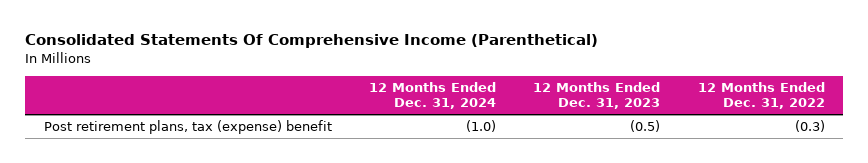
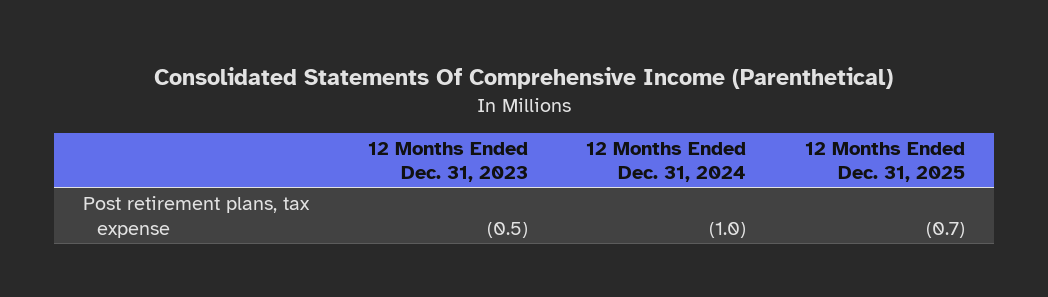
[697,82,825,110] 12 Months Ended Dec. 31, 2022 -> none
none -> [804,141,965,183] 12 Months Ended Dec. 31, 2025
[43,120,332,135] Post retirement plans, tax (expense) benefit -> [83,195,311,238] Post retirement plans, tax expense

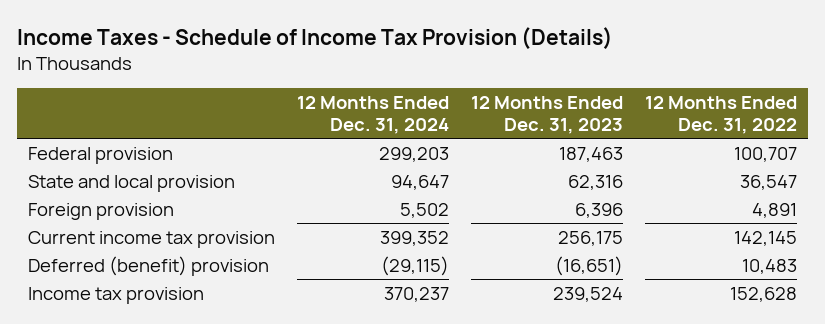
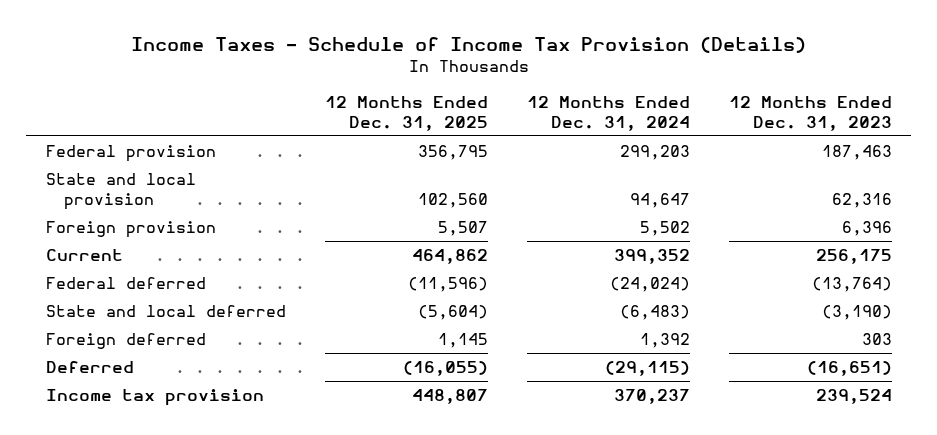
[645,95,798,135] 12 Months Ended Dec. 31, 2022 -> none
none -> [324,95,488,131] 12 Months Ended Dec. 31, 2025
[28,230,276,248] Current income tax provision -> [45,249,123,262] Current
none -> [45,277,206,290] Federal deferred
none -> [45,305,286,318] State and local deferred
none -> [45,333,206,350] Foreign deferred
[28,255,270,276] Deferred (benefit) provision -> [45,361,134,374] Deferred

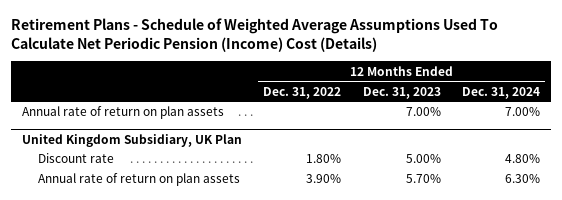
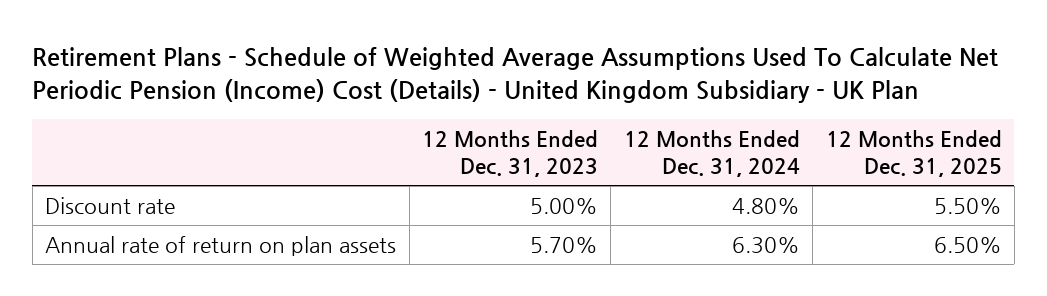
[11,18,499,53] Retirement Plans - Schedule of Weighted Average Assumptions Used To Calculate Net Periodic Pension (Income) Cost (Details) -> [32,47,999,103] Retirement Plans - Schedule of Weighted Average Assumptions Used To Calculate Net Periodic Pension (Income) Cost (Details) - United Kingdom Subsidiary - UK Plan
[263,86,342,99] Dec. 31, 2022 -> none
none -> [825,129,1002,178] 12 Months Ended Dec. 31, 2025
[21,106,224,120] Annual rate of return on plan assets -> none
[21,133,242,147] United Kingdom Subsidiary, UK Plan -> none

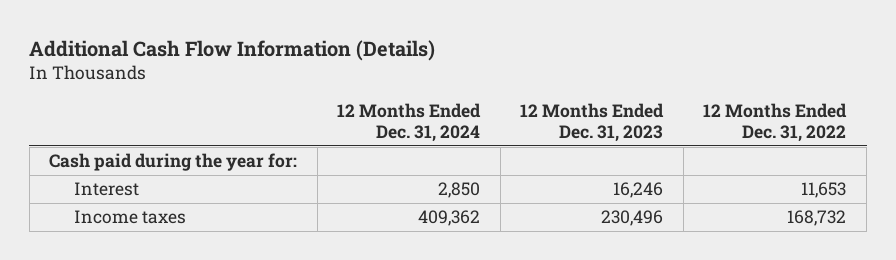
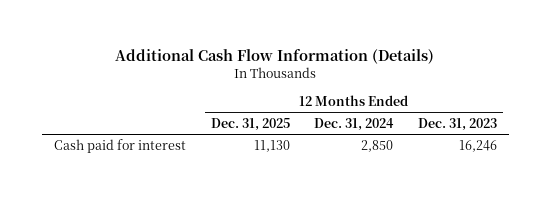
[703,102,848,143] 12 Months Ended Dec. 31, 2022 -> none
none -> [210,118,290,132] Dec. 31, 2025
[49,153,298,172] Cash paid during the year for: -> none
[73,210,186,225] Income taxes -> none
[73,182,139,197] Interest -> [54,139,187,154] Cash paid for interest

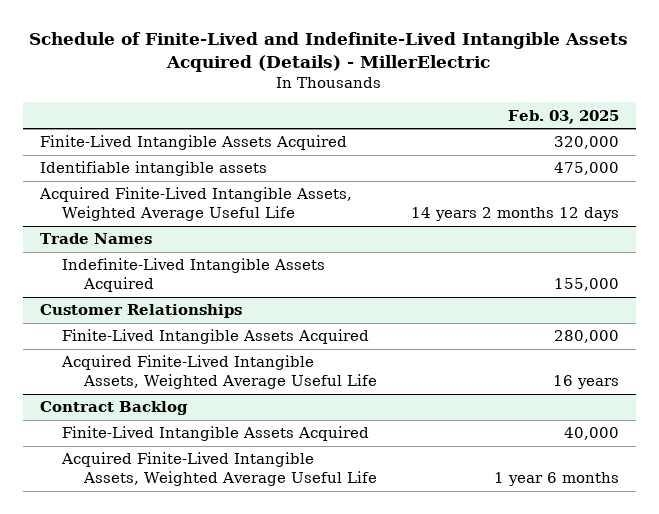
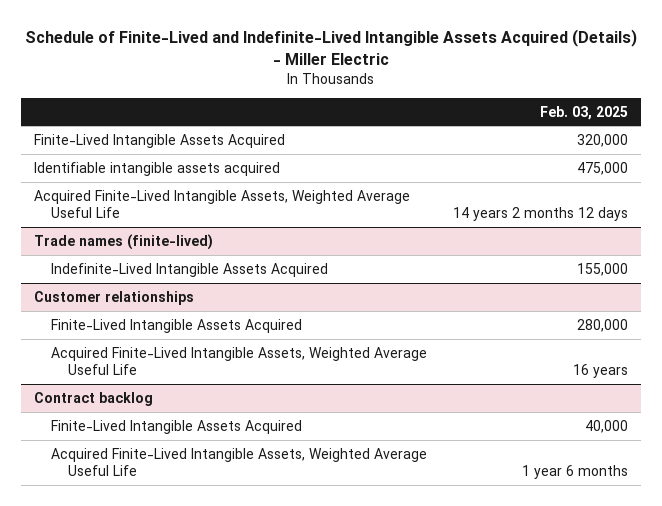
[29,32,629,73] Schedule of Finite-Lived and Indefinite-Lived Intangible Assets Acquired (Details) - MillerElectric -> [25,29,638,65] Schedule of Finite-Lived and Indefinite-Lived Intangible Assets Acquired (Details) - Miller Electric
[39,161,267,177] Identifiable intangible assets -> [34,161,281,176] Identifiable intangible assets acquired
[39,233,152,245] Trade Names -> [34,233,214,250] Trade names (finite-lived)
[39,304,242,319] Customer Relationships -> [34,290,195,305] Customer relationships
[39,401,188,416] Contract Backlog -> [34,391,154,406] Contract backlog

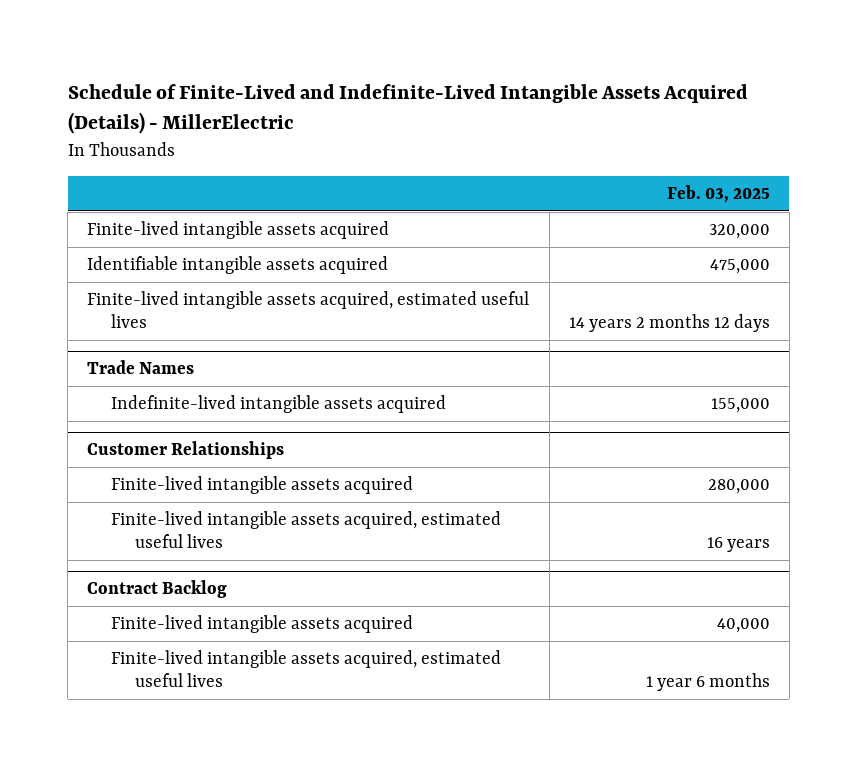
[25,29,638,65] Schedule of Finite-Lived and Indefinite-Lived Intangible Assets Acquired (Details) - Miller Electric -> [67,83,748,135] Schedule of Finite-Lived and Indefinite-Lived Intangible Assets Acquired (Details) - MillerElectric
[34,133,286,148] Finite-Lived Intangible Assets Acquired -> [87,221,390,240] Finite-lived intangible assets acquired
[34,189,411,219] Acquired Finite-Lived Intangible Assets, Weighted Average Useful Life -> [87,291,530,328] Finite-lived intangible assets acquired, estimated useful lives
[34,233,214,250] Trade names (finite-lived) -> [87,360,195,375] Trade Names
[51,262,329,277] Indefinite-Lived Intangible Assets Acquired -> [111,395,447,414] Indefinite-lived intangible assets acquired
[34,290,195,305] Customer relationships -> [87,441,285,460] Customer Relationships
[51,318,303,333] Finite-Lived Intangible Assets Acquired -> [111,476,414,495] Finite-lived intangible assets acquired
[51,346,428,376] Acquired Finite-Lived Intangible Assets, Weighted Average Useful Life -> [111,511,502,548] Finite-lived intangible assets acquired, estimated useful lives
[34,391,154,406] Contract backlog -> [87,580,228,599] Contract Backlog
[51,419,303,434] Finite-Lived Intangible Assets Acquired -> [111,615,414,634] Finite-lived intangible assets acquired
[51,447,428,477] Acquired Finite-Lived Intangible Assets, Weighted Average Useful Life -> [111,650,502,687] Finite-lived intangible assets acquired, estimated useful lives

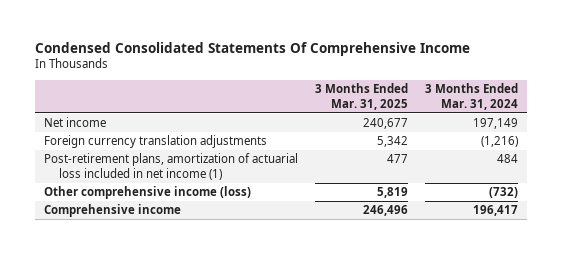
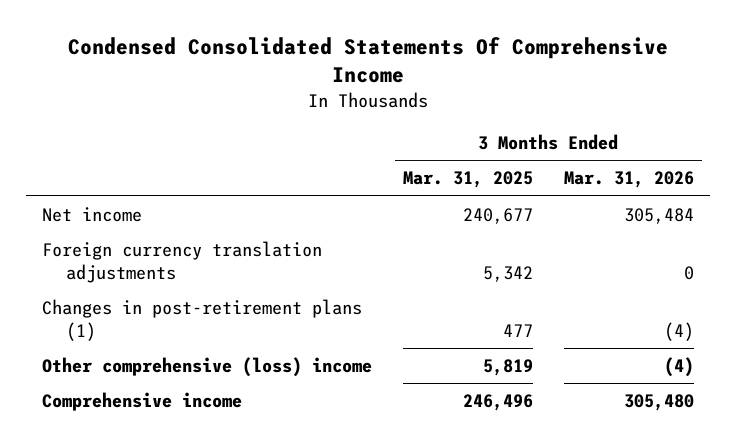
[425,83,519,110] 3 Months Ended Mar. 31, 2024 -> none
none -> [563,171,694,189] Mar. 31, 2026
[43,153,298,180] Post-retirement plans, amortization of actuarial loss included in net income (1) -> [41,299,362,342] Changes in post-retirement plans (1)
[43,186,251,200] Other comprehensive income (loss) -> [41,357,372,378] Other comprehensive (loss) income

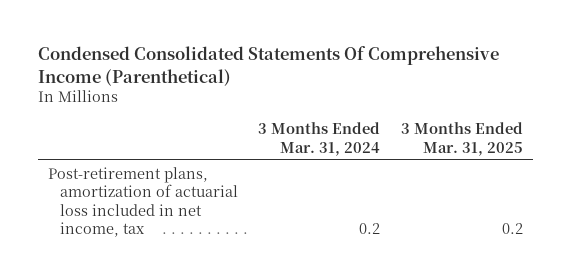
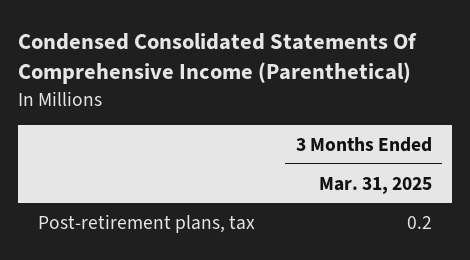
[258,122,381,156] 3 Months Ended Mar. 31, 2024 -> none
[47,166,239,238] Post-retirement plans, amortization of actuarial loss included in net income, tax -> [38,213,256,233] Post-retirement plans, tax

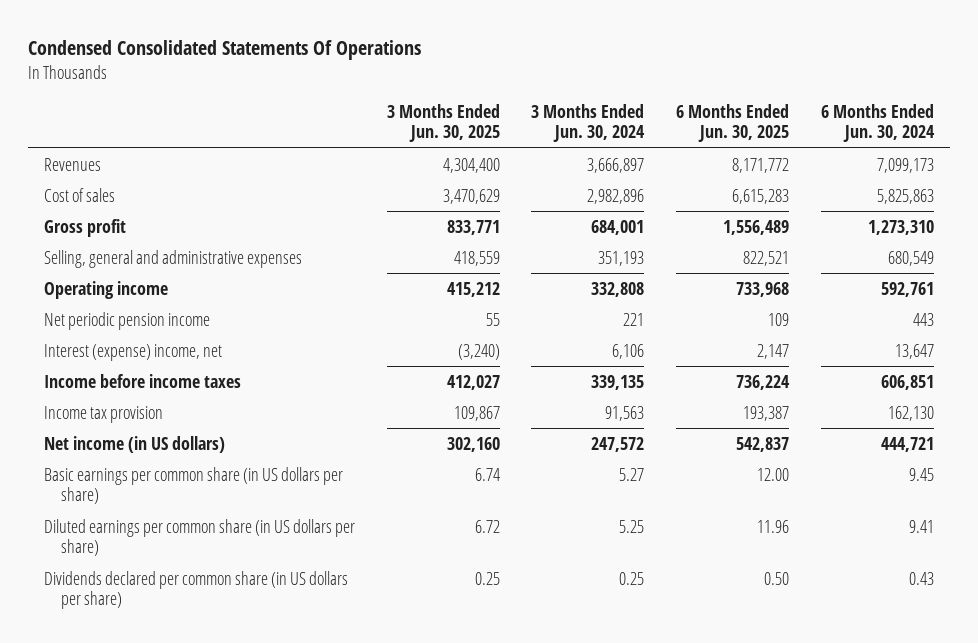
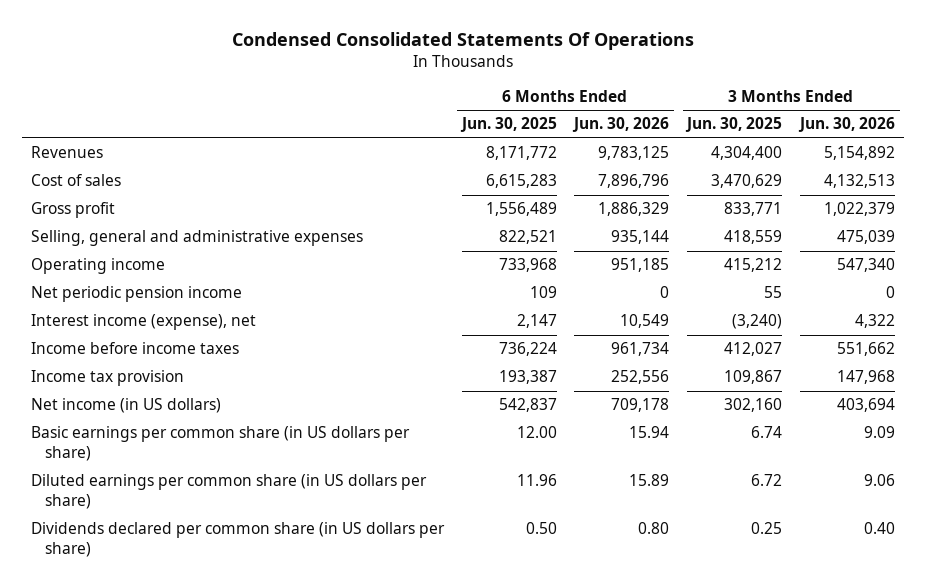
[531,103,646,143] 3 Months Ended Jun. 30, 2024 -> none
[820,103,935,143] 6 Months Ended Jun. 30, 2024 -> none
none -> [572,117,670,133] Jun. 30, 2026
none -> [798,117,896,133] Jun. 30, 2026
[43,343,222,361] Interest (expense) income, net -> [30,314,256,331] Interest income (expense), net

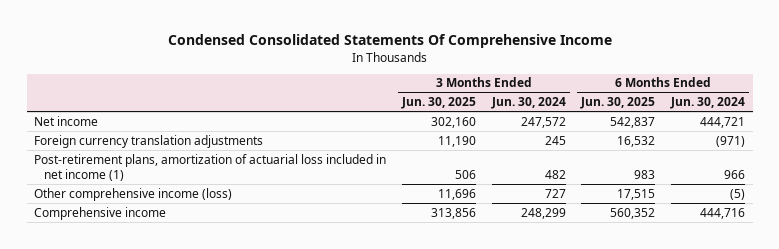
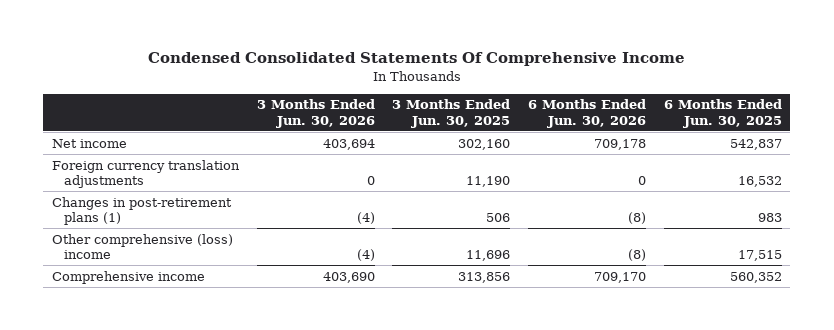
[490,97,566,110] Jun. 30, 2024 -> none
[669,97,745,110] Jun. 30, 2024 -> none
none -> [256,99,375,128] 3 Months Ended Jun. 30, 2026
none -> [527,99,646,128] 6 Months Ended Jun. 30, 2026
[34,153,387,181] Post-retirement plans, amortization of actuarial loss included in net income (1) -> [52,196,233,225] Changes in post-retirement plans (1)
[34,187,233,201] Other comprehensive income (loss) -> [52,233,234,259] Other comprehensive (loss) income

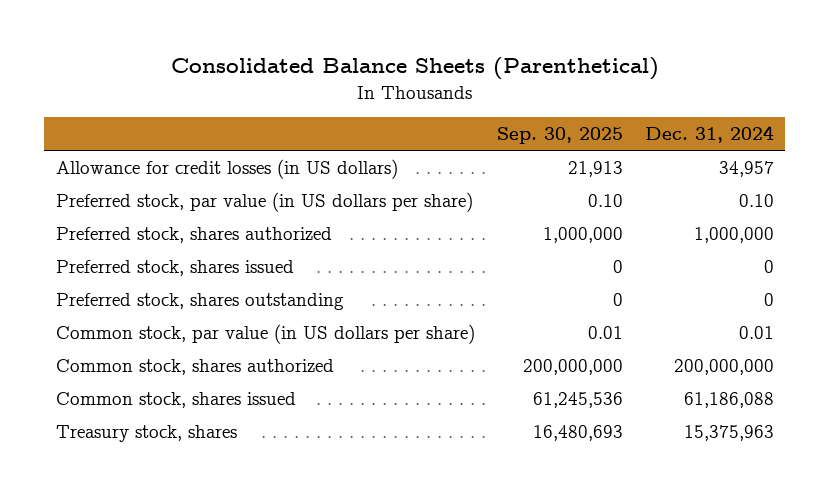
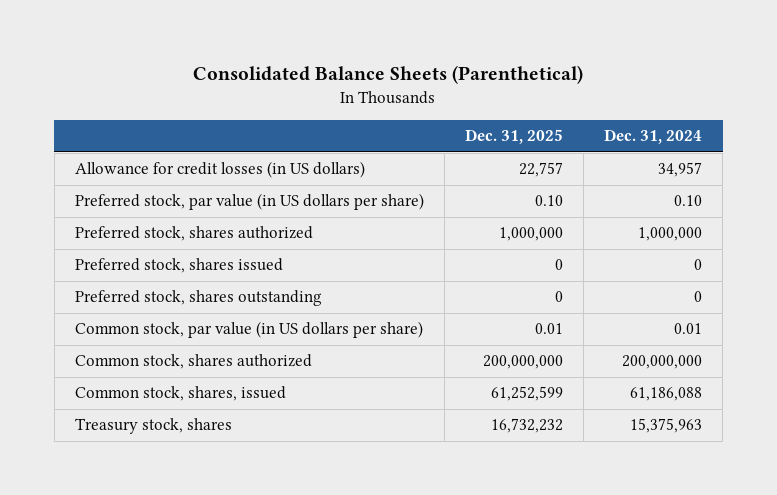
[496,127,623,145] Sep. 30, 2025 -> none
none -> [464,129,563,145] Dec. 31, 2025
[55,391,296,408] Common stock, shares issued -> [74,386,286,402] Common stock, shares, issued

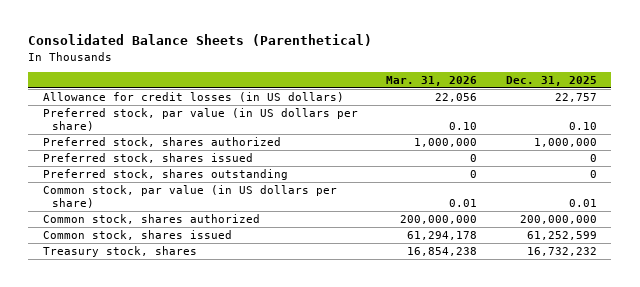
[604,129,703,145] Dec. 31, 2024 -> none
none -> [386,75,478,86] Mar. 31, 2026
[74,386,286,402] Common stock, shares, issued -> [42,230,232,241] Common stock, shares issued

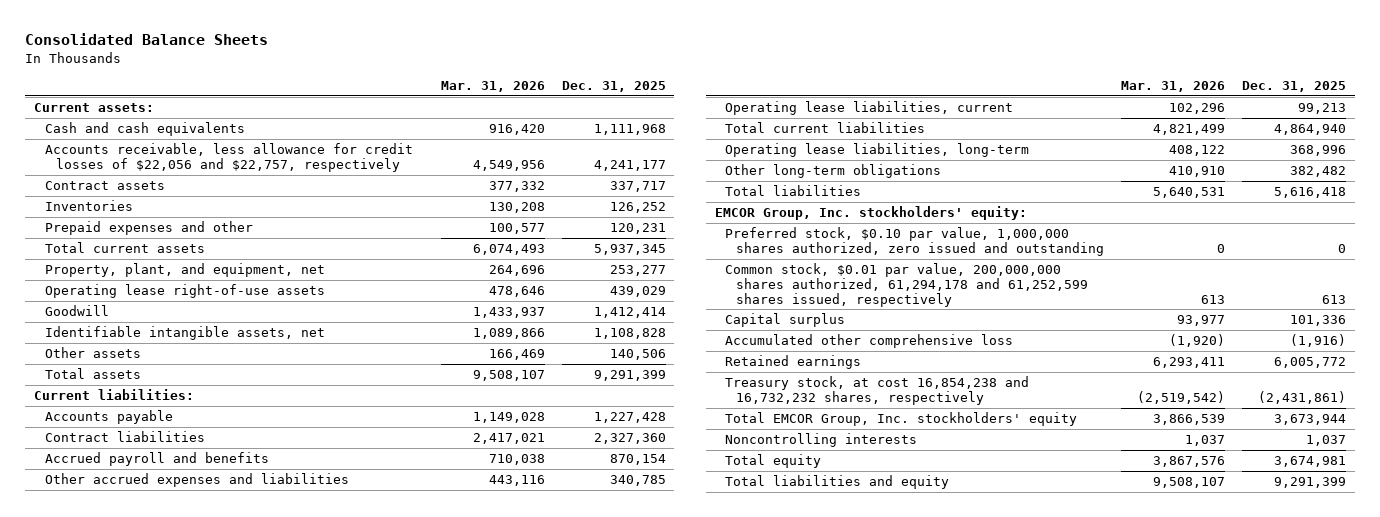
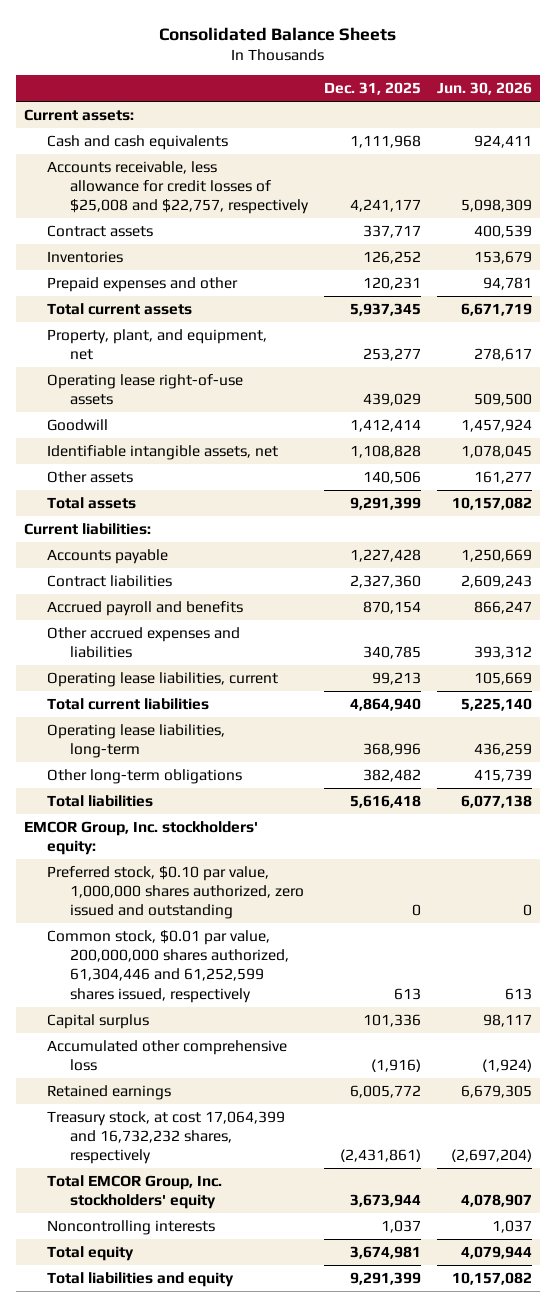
[440,81,545,93] Mar. 31, 2026 -> none
none -> [436,82,532,96] Jun. 30, 2026
[44,143,413,172] Accounts receivable, less allowance for credit losses of $22,056 and $22,757, respectively -> [46,160,309,215] Accounts receivable, less allowance for credit losses of $25,008 and $22,757, respectively
[725,263,1089,307] Common stock, $0.01 par value, 200,000,000 shares authorized, 61,294,178 and 61,252,599 shares issued, respectively -> [46,929,289,1003] Common stock, $0.01 par value, 200,000,000 shares authorized, 61,304,446 and 61,252,599 shares issued, respectively
[725,376,1030,405] Treasury stock, at cost 16,854,238 and 16,732,232 shares, respectively -> [46,1110,285,1165] Treasury stock, at cost 17,064,399 and 16,732,232 shares, respectively

